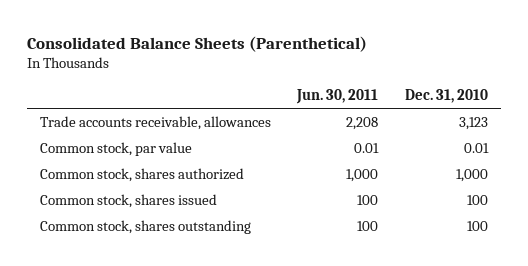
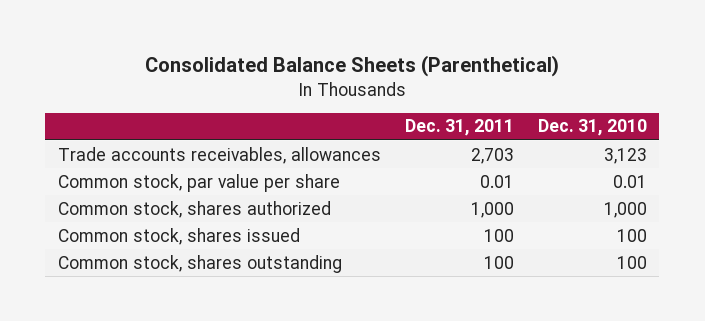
[296,89,379,105] Jun. 30, 2011 -> none
none -> [404,119,514,137] Dec. 31, 2011
[39,115,271,130] Trade accounts receivable, allowances -> [57,146,381,164] Trade accounts receivables, allowances
[39,141,192,156] Common stock, par value -> [57,173,340,192] Common stock, par value per share

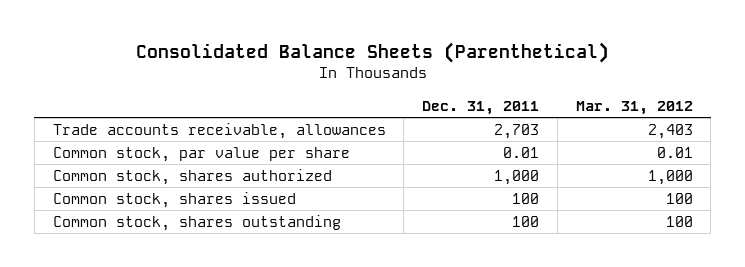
[538,119,648,137] Dec. 31, 2010 -> none
none -> [575,100,693,115] Mar. 31, 2012
[57,146,381,164] Trade accounts receivables, allowances -> [52,123,386,140] Trade accounts receivable, allowances

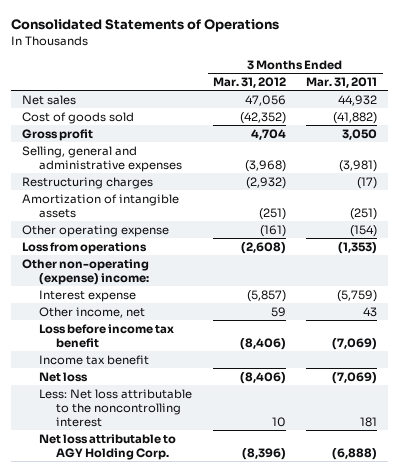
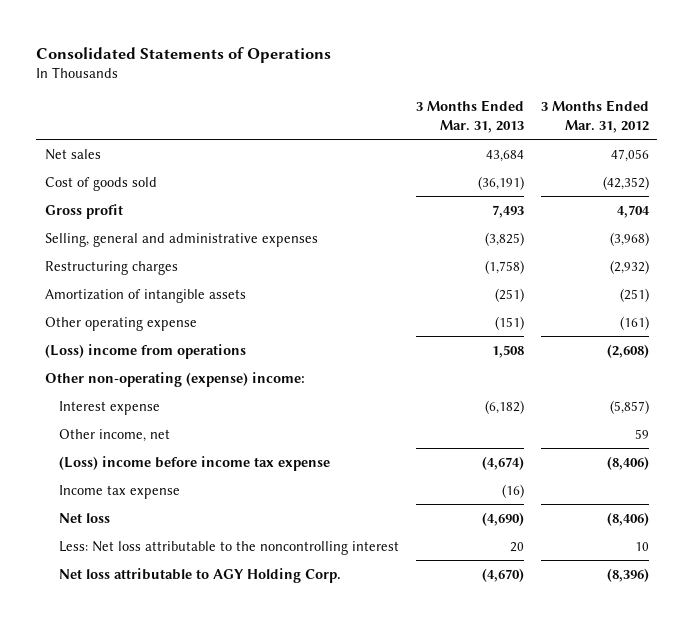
[306,76,378,88] Mar. 31, 2011 -> none
none -> [415,100,524,133] 3 Months Ended Mar. 31, 2013
[21,241,147,254] Loss from operations -> [44,343,246,359] (Loss) income from operations
[38,323,174,348] Loss before income tax benefit -> [59,455,331,471] (Loss) income before income tax expense
[38,354,149,365] Income tax benefit -> [59,484,181,499] Income tax expense

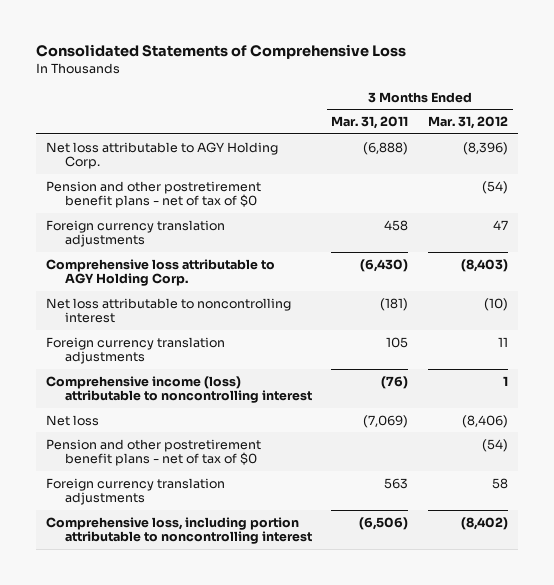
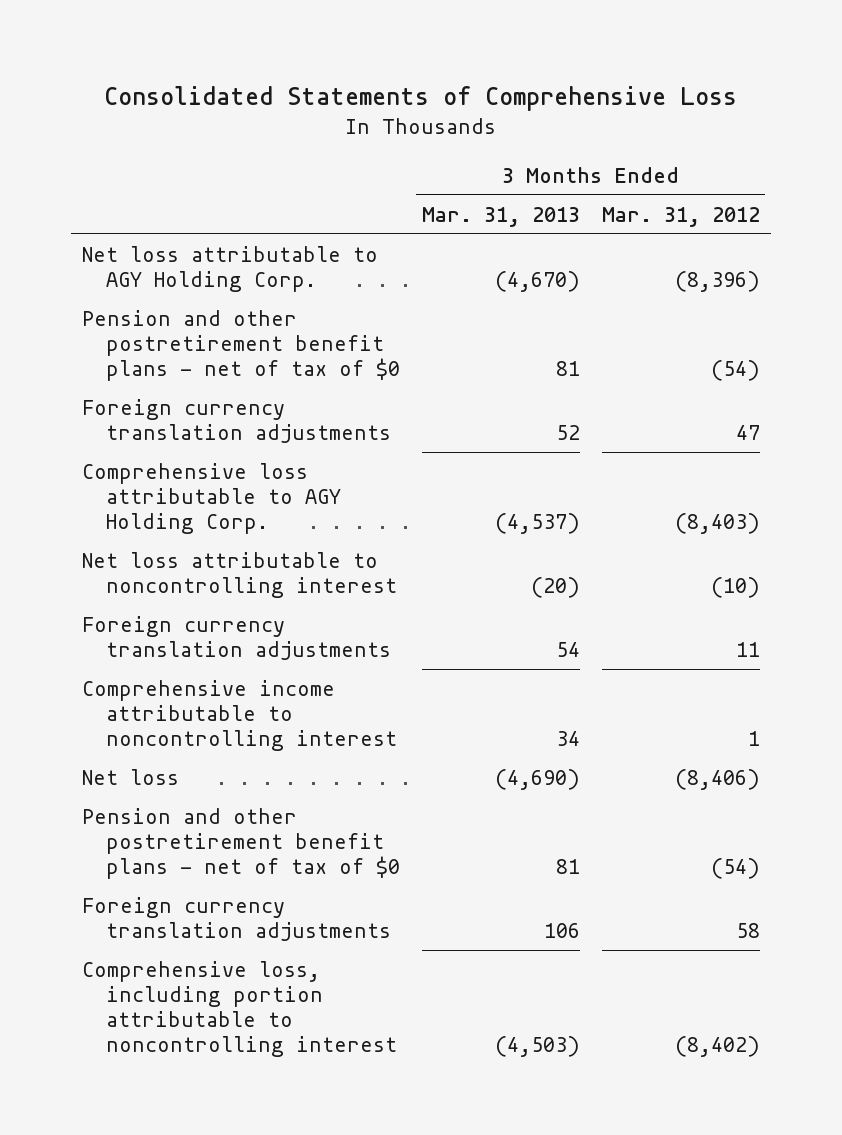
[331,116,409,130] Mar. 31, 2011 -> none
none -> [421,206,580,227] Mar. 31, 2013
[45,375,312,404] Comprehensive income (loss) attributable to noncontrolling interest -> [82,679,397,751] Comprehensive income attributable to noncontrolling interest

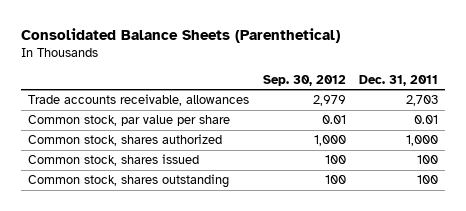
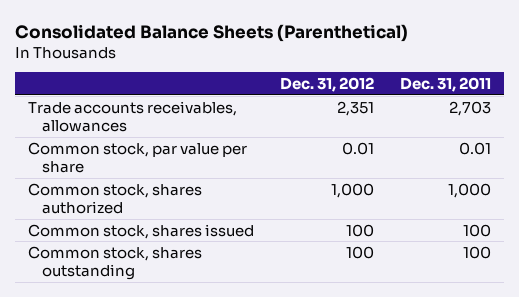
[262,74,346,86] Sep. 30, 2012 -> none
none -> [279,77,374,93] Dec. 31, 2012
[27,94,249,107] Trade accounts receivable, allowances -> [27,100,237,133] Trade accounts receivables, allowances

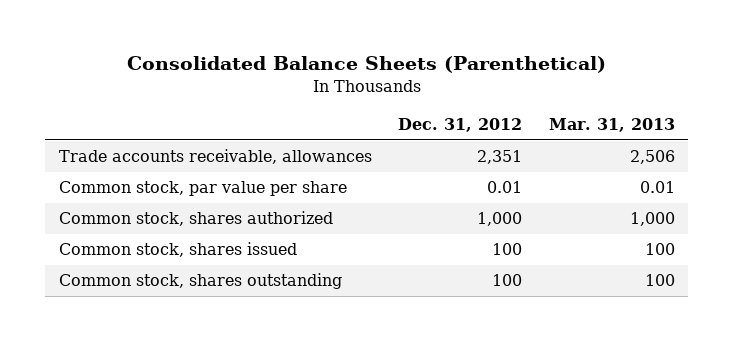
[400,77,492,93] Dec. 31, 2011 -> none
none -> [548,117,675,132] Mar. 31, 2013
[27,100,237,133] Trade accounts receivables, allowances -> [58,149,372,165] Trade accounts receivable, allowances

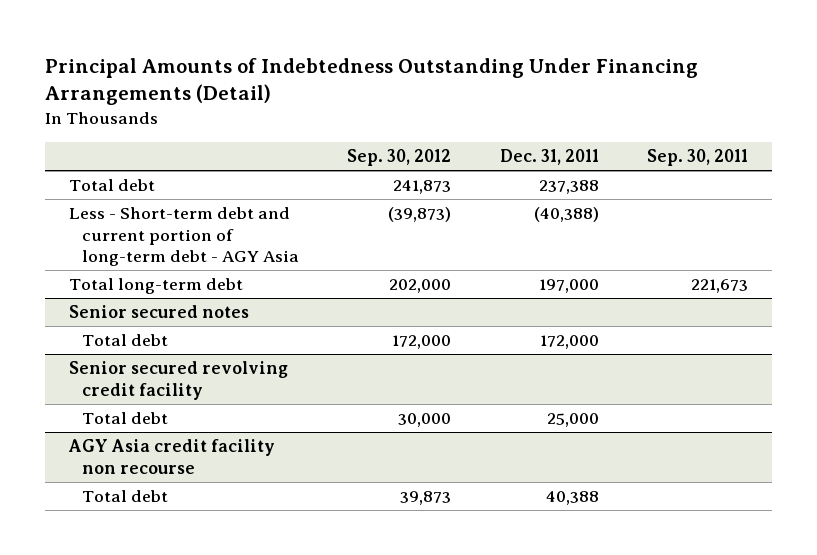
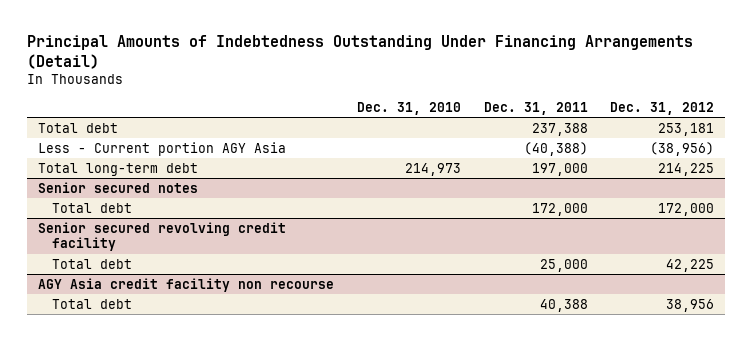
[347,149,452,167] Sep. 30, 2012 -> none
[647,149,749,167] Sep. 30, 2011 -> none
none -> [357,101,462,115] Dec. 31, 2010
none -> [610,101,715,115] Dec. 31, 2012
[69,207,300,266] Less - Short-term debt and current portion of long-term debt - AGY Asia -> [38,141,287,156] Less - Current portion AGY Asia

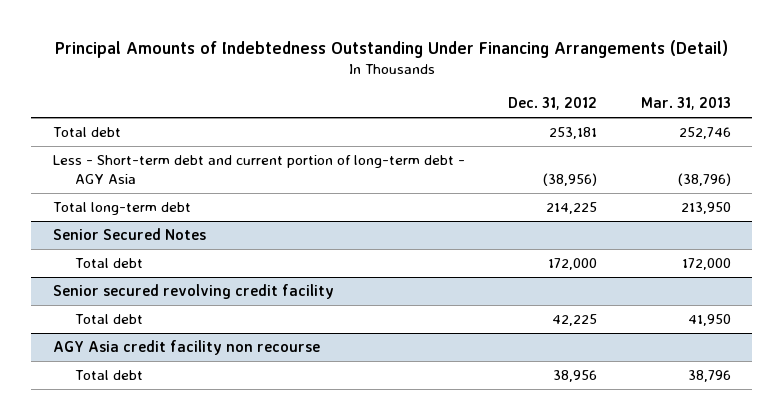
[357,101,462,115] Dec. 31, 2010 -> none
[483,101,588,115] Dec. 31, 2011 -> none
none -> [640,97,731,111] Mar. 31, 2013
[38,141,287,156] Less - Current portion AGY Asia -> [52,155,465,185] Less - Short-term debt and current portion of long-term debt - AGY Asia
[38,181,199,193] Senior secured notes -> [52,228,206,241] Senior Secured Notes

